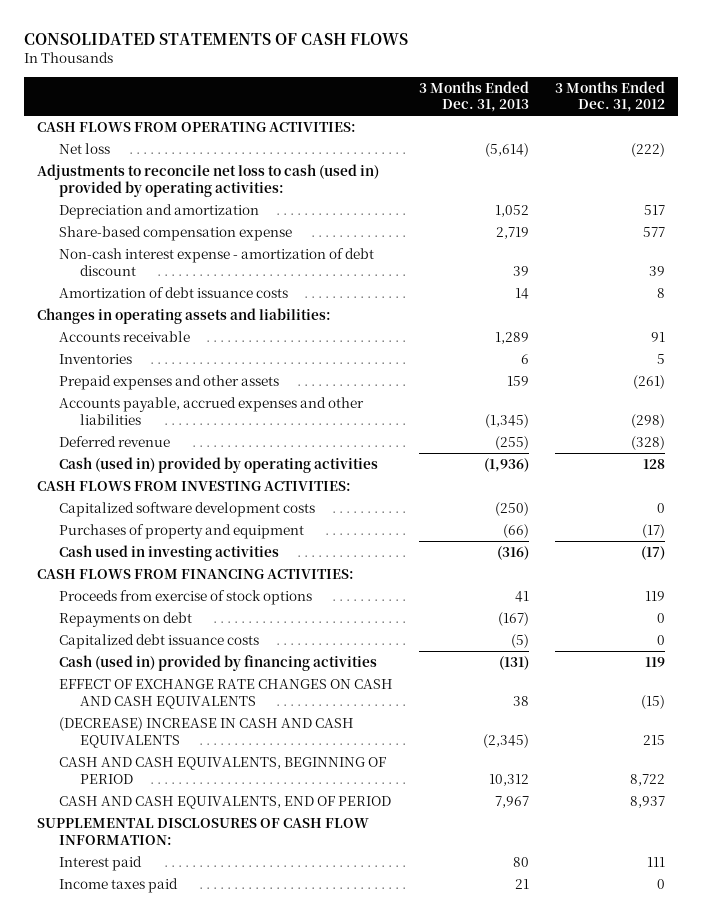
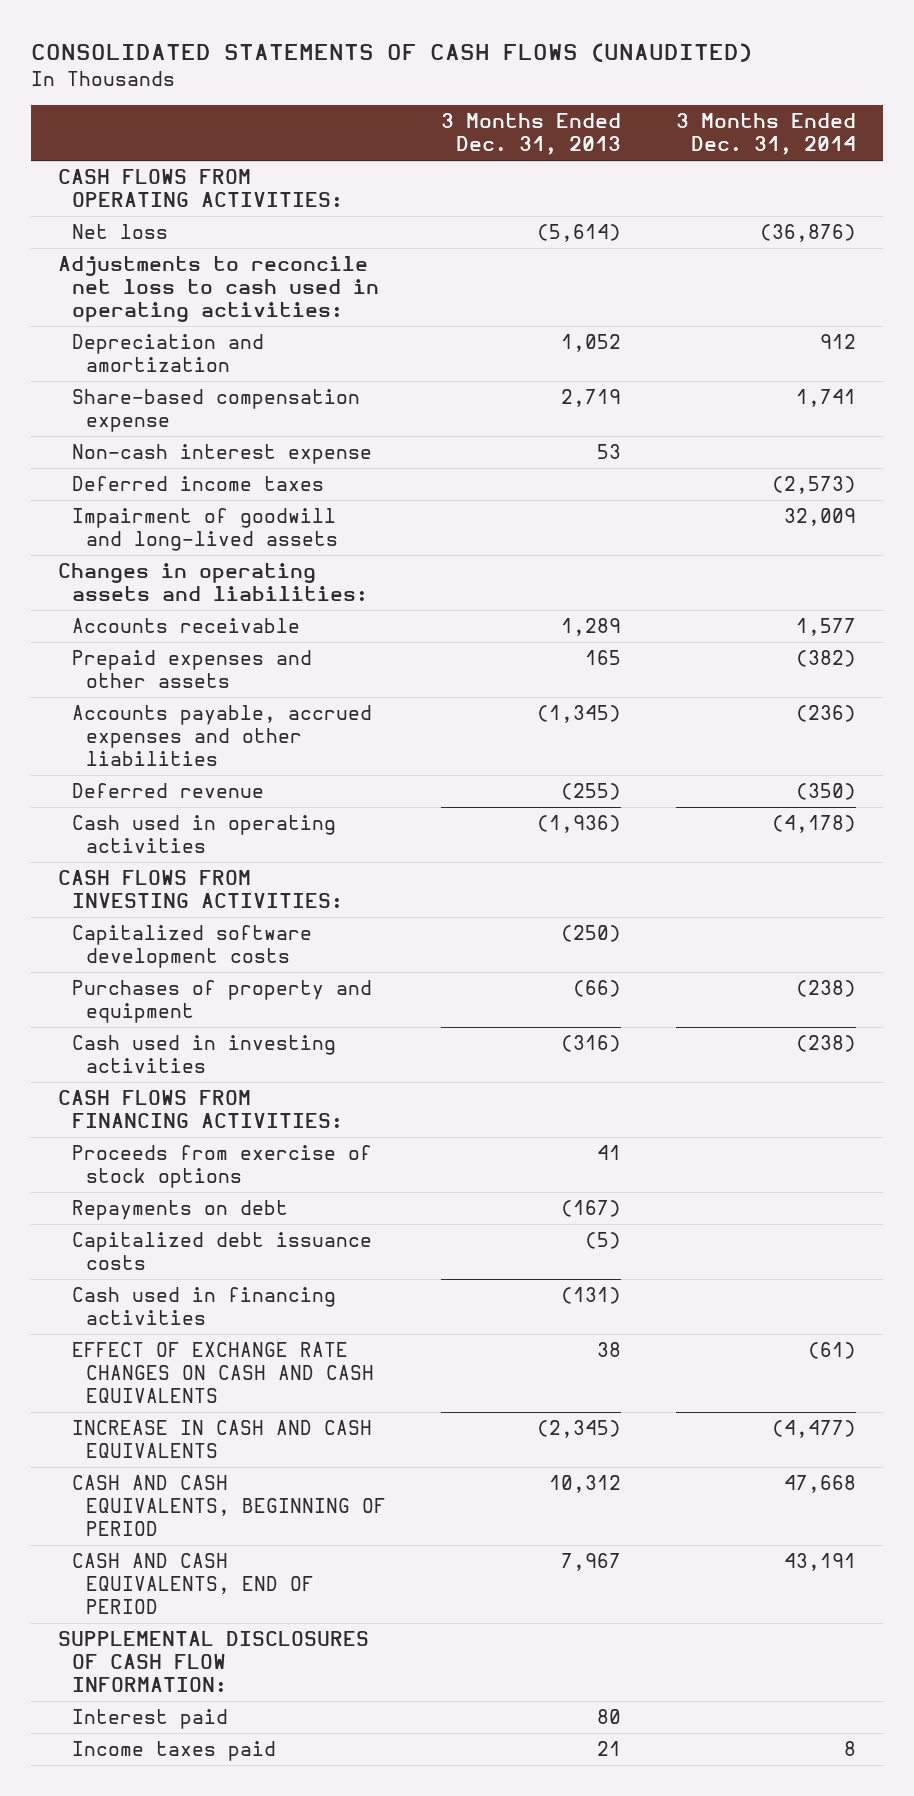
[24,33,409,46] CONSOLIDATED STATEMENTS OF CASH FLOWS -> [31,43,753,63] CONSOLIDATED STATEMENTS OF CASH FLOWS (UNAUDITED)
[555,80,666,113] 3 Months Ended Dec. 31, 2012 -> none
none -> [675,113,856,156] 3 Months Ended Dec. 31, 2014
[37,163,380,197] Adjustments to reconcile net loss to cash (used in) provided by operating activities: -> [58,256,380,323] Adjustments to reconcile net loss to cash used in operating activities:
[58,286,288,298] Amortization of debt issuance costs -> none
[58,247,374,276] Non-cash interest expense - amortization of debt discount -> [72,444,373,465] Non-cash interest expense
[512,265,529,276] 39 -> [596,444,621,460] 53
none -> [72,476,325,492] Deferred income taxes
none -> [72,508,339,552] Impairment of goodwill and long-lived assets
[58,353,132,364] Inventories -> none
[506,375,529,386] 159 -> [584,650,621,666] 165
[58,456,378,473] Cash (used in) provided by operating activities -> [72,815,337,854] Cash used in operating activities
[58,654,377,671] Cash (used in) provided by financing activities -> [72,1287,337,1326] Cash used in financing activities
[58,716,354,748] (DECREASE) INCREASE IN CASH AND CASH EQUIVALENTS -> [72,1420,373,1459] INCREASE IN CASH AND CASH EQUIVALENTS

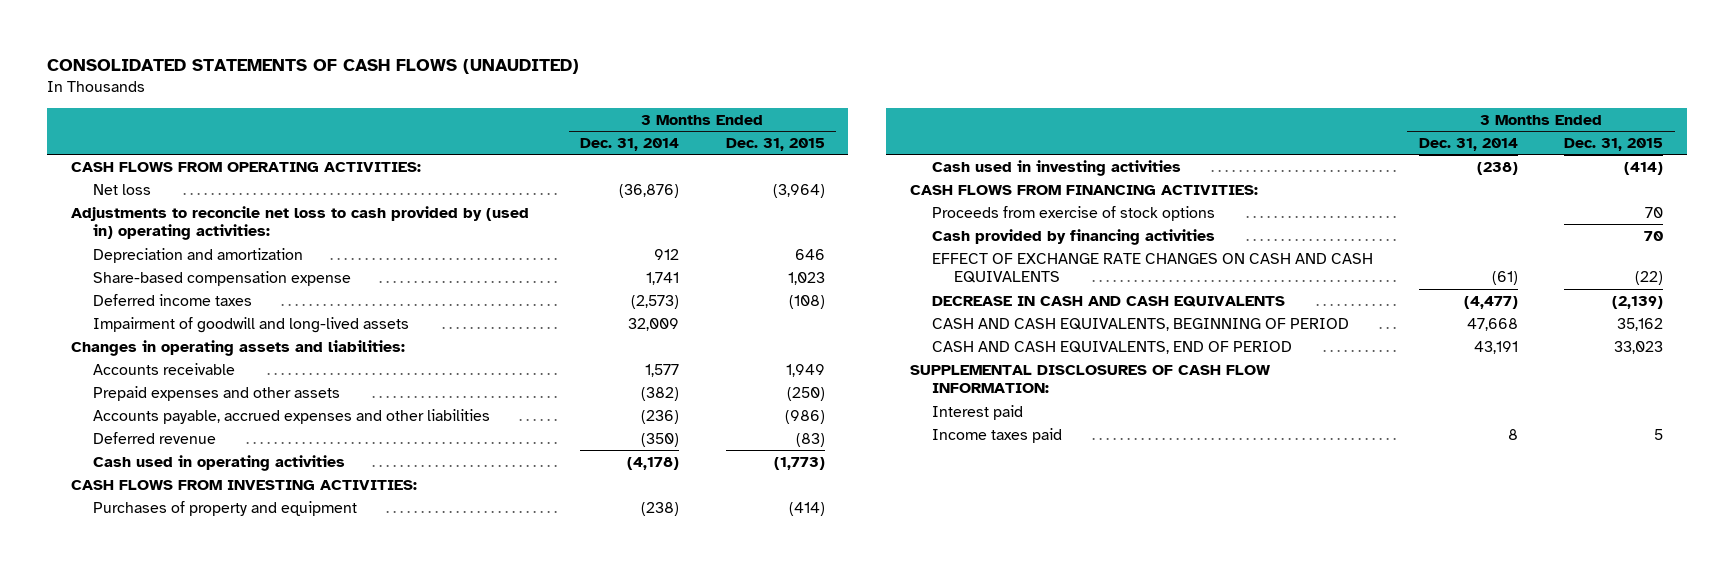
[440,113,621,156] 3 Months Ended Dec. 31, 2013 -> none
none -> [725,137,825,151] Dec. 31, 2015
[58,256,380,323] Adjustments to reconcile net loss to cash used in operating activities: -> [70,205,529,241] Adjustments to reconcile net loss to cash provided by (used in) operating activities:
[72,444,373,465] Non-cash interest expense -> none
[72,925,313,969] Capitalized software development costs -> none
[72,1200,289,1221] Repayments on debt -> none
[72,1232,373,1271] Capitalized debt issuance costs -> none
[72,1287,337,1326] Cash used in financing activities -> [931,228,1215,245] Cash provided by financing activities
[72,1420,373,1459] INCREASE IN CASH AND CASH EQUIVALENTS -> [931,295,1285,307] DECREASE IN CASH AND CASH EQUIVALENTS

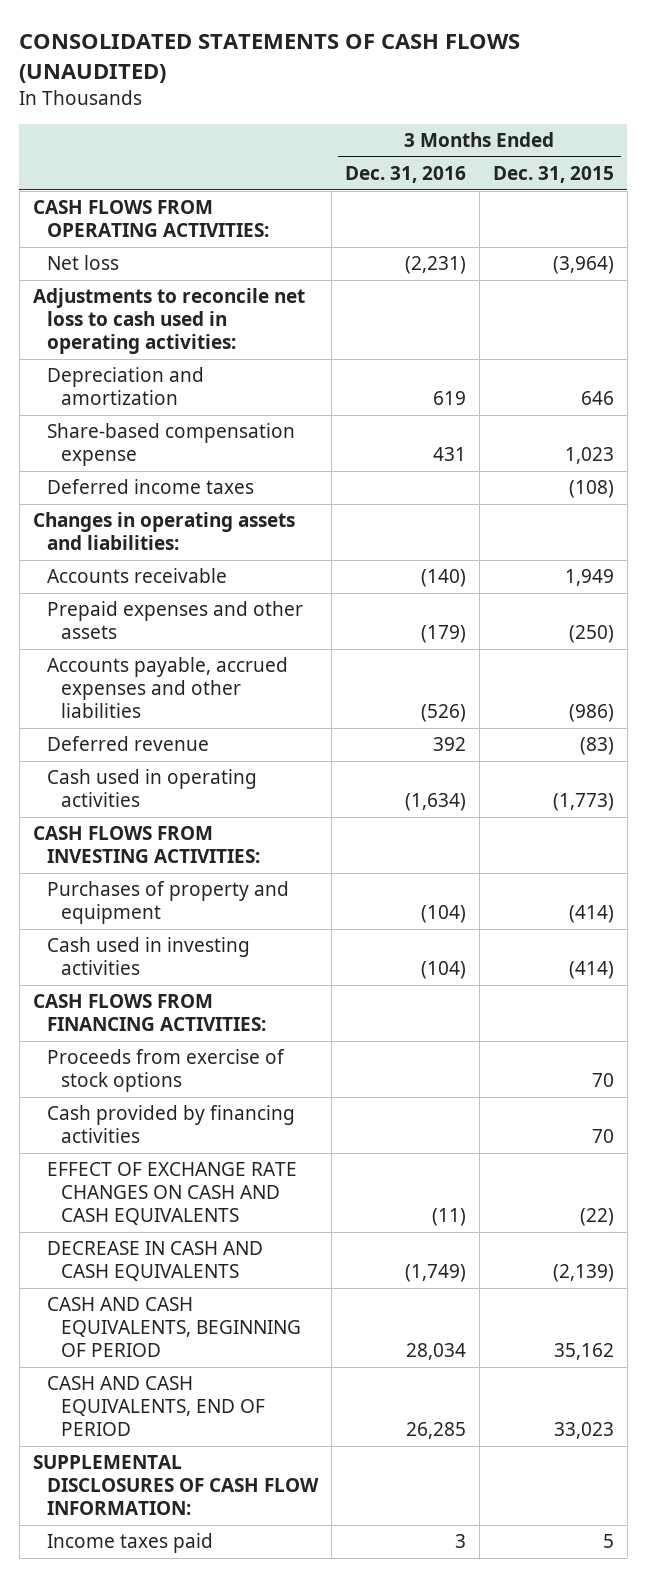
[580,137,680,151] Dec. 31, 2014 -> none
none -> [344,166,466,184] Dec. 31, 2016
[70,205,529,241] Adjustments to reconcile net loss to cash provided by (used in) operating activities: -> [32,288,305,355] Adjustments to reconcile net loss to cash used in operating activities:
[92,316,409,333] Impairment of goodwill and long-lived assets -> none
[931,404,1023,420] Interest paid -> none

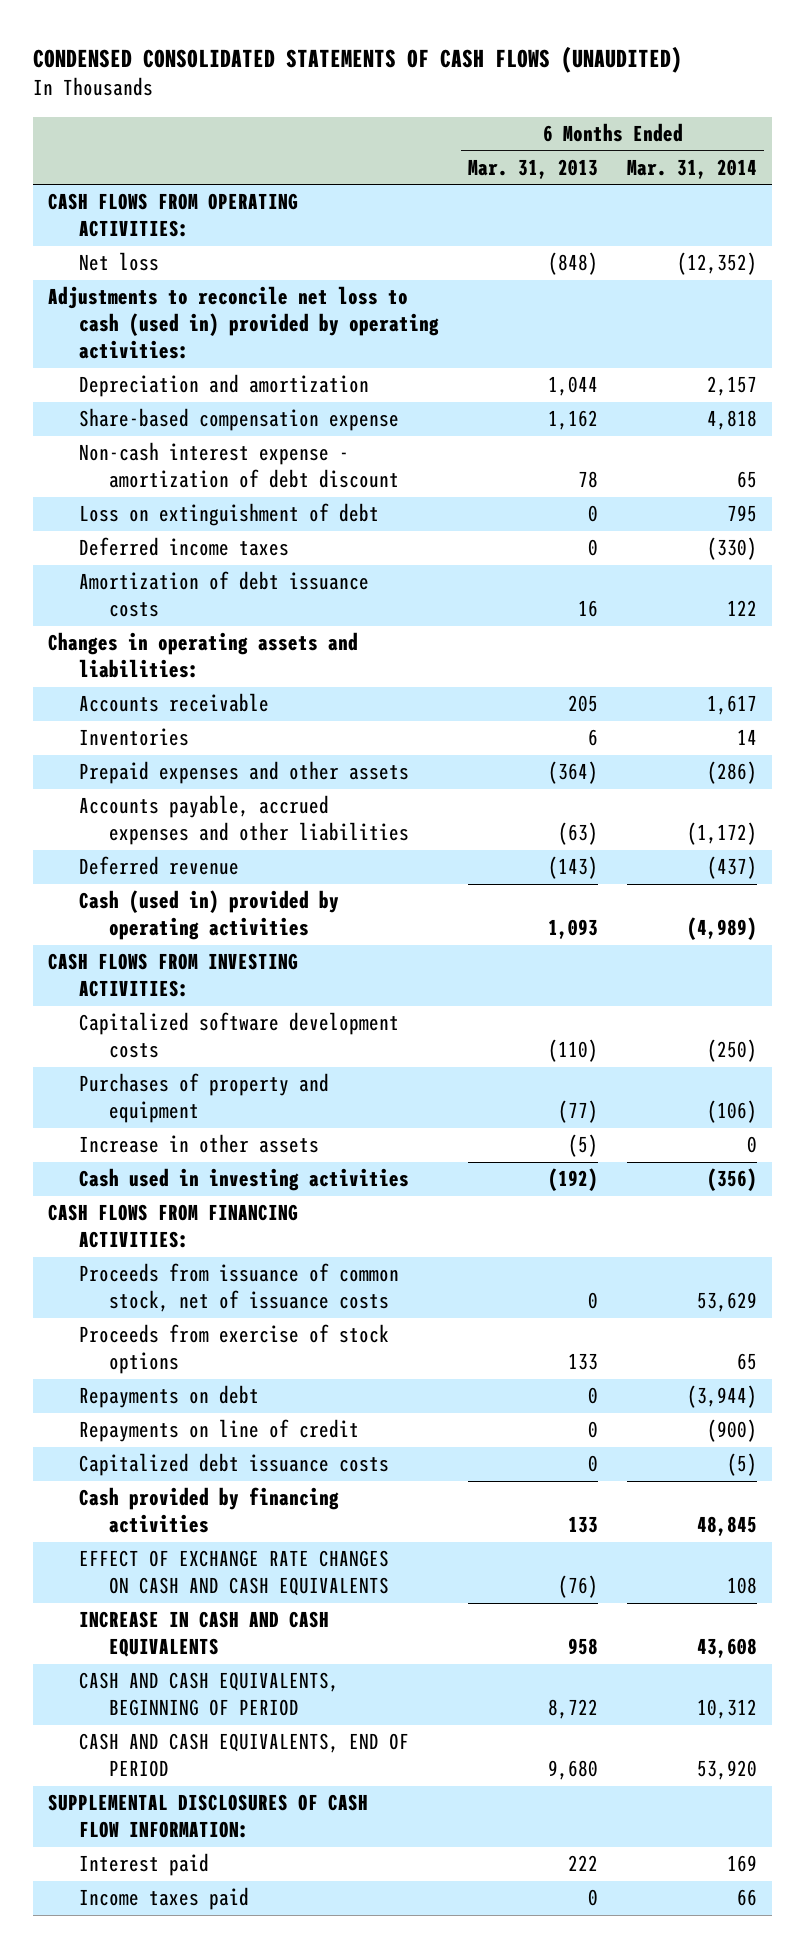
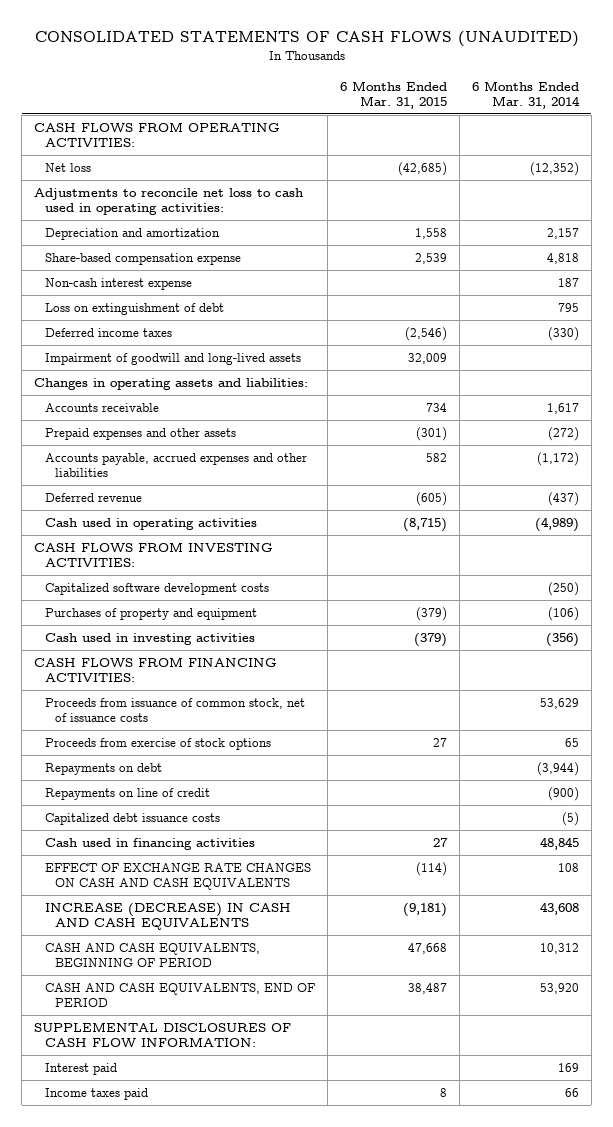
[33,45,683,73] CONDENSED CONSOLIDATED STATEMENTS OF CASH FLOWS (UNAUDITED) -> [34,31,579,48] CONSOLIDATED STATEMENTS OF CASH FLOWS (UNAUDITED)
[467,158,598,179] Mar. 31, 2013 -> none
none -> [339,80,447,109] 6 Months Ended Mar. 31, 2015
[48,286,439,360] Adjustments to reconcile net loss to cash (used in) provided by operating activities: -> [34,188,304,216] Adjustments to reconcile net loss to cash used in operating activities:
[78,442,400,489] Non-cash interest expense - amortization of debt discount -> [44,278,192,291] Non-cash interest expense
[737,471,758,489] 65 -> [557,278,579,288] 187
[78,571,369,618] Amortization of debt issuance costs -> none
none -> [44,353,301,366] Impairment of goodwill and long-lived assets
[78,728,189,747] Inventories -> none
[707,761,758,785] (286) -> [547,427,579,442] (272)
[78,890,339,941] Cash (used in) provided by operating activities -> [44,518,257,531] Cash used in operating activities
[78,1134,319,1154] Increase in other assets -> none
[78,1487,339,1534] Cash provided by financing activities -> [44,838,255,851] Cash used in financing activities
[78,1611,329,1658] INCREASE IN CASH AND CASH EQUIVALENTS -> [44,903,291,931] INCREASE (DECREASE) IN CASH AND CASH EQUIVALENTS

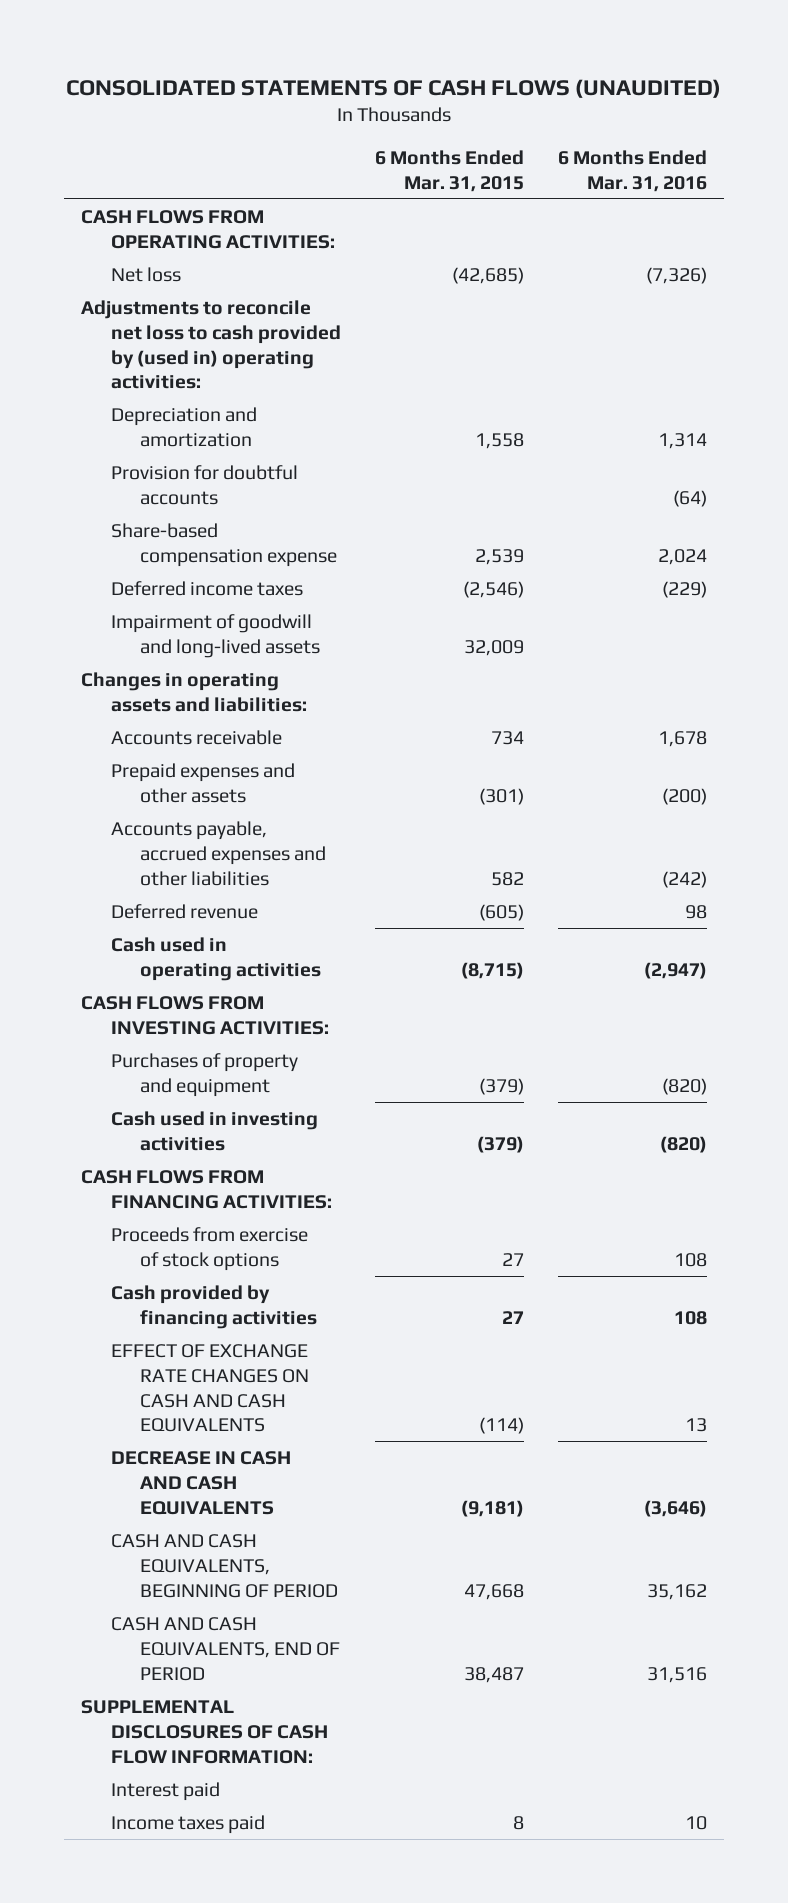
[471,80,580,109] 6 Months Ended Mar. 31, 2014 -> none
none -> [557,149,707,192] 6 Months Ended Mar. 31, 2016
[34,188,304,216] Adjustments to reconcile net loss to cash used in operating activities: -> [81,299,341,390] Adjustments to reconcile net loss to cash provided by (used in) operating activities:
none -> [110,464,298,505] Provision for doubtful accounts
[44,278,192,291] Non-cash interest expense -> none
[44,303,224,316] Loss on extinguishment of debt -> none
[44,583,269,596] Capitalized software development costs -> none
[44,698,305,723] Proceeds from issuance of common stock, net of issuance costs -> none
[44,763,162,776] Repayments on debt -> none
[44,788,210,801] Repayments on line of credit -> none
[44,813,220,826] Capitalized debt issuance costs -> none
[44,838,255,851] Cash used in financing activities -> none
none -> [110,1284,318,1329] Cash provided by financing activities
[44,903,291,931] INCREASE (DECREASE) IN CASH AND CASH EQUIVALENTS -> [110,1450,291,1515] DECREASE IN CASH AND CASH EQUIVALENTS

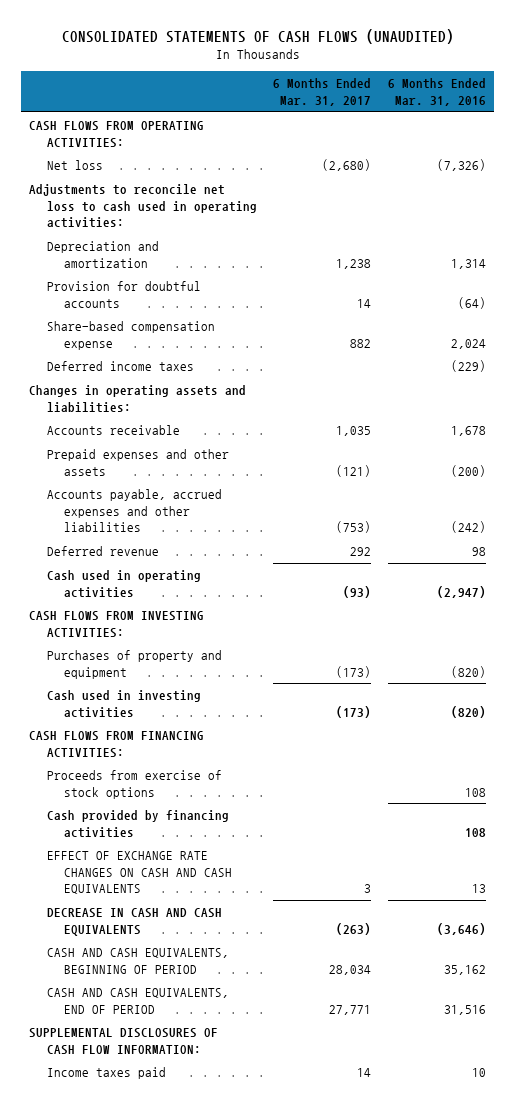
[374,149,524,192] 6 Months Ended Mar. 31, 2015 -> none
none -> [273,78,372,106] 6 Months Ended Mar. 31, 2017
[81,299,341,390] Adjustments to reconcile net loss to cash provided by (used in) operating activities: -> [29,184,257,229] Adjustments to reconcile net loss to cash used in operating activities:
[110,613,321,658] Impairment of goodwill and long-lived assets -> none
[110,1781,220,1801] Interest paid -> none

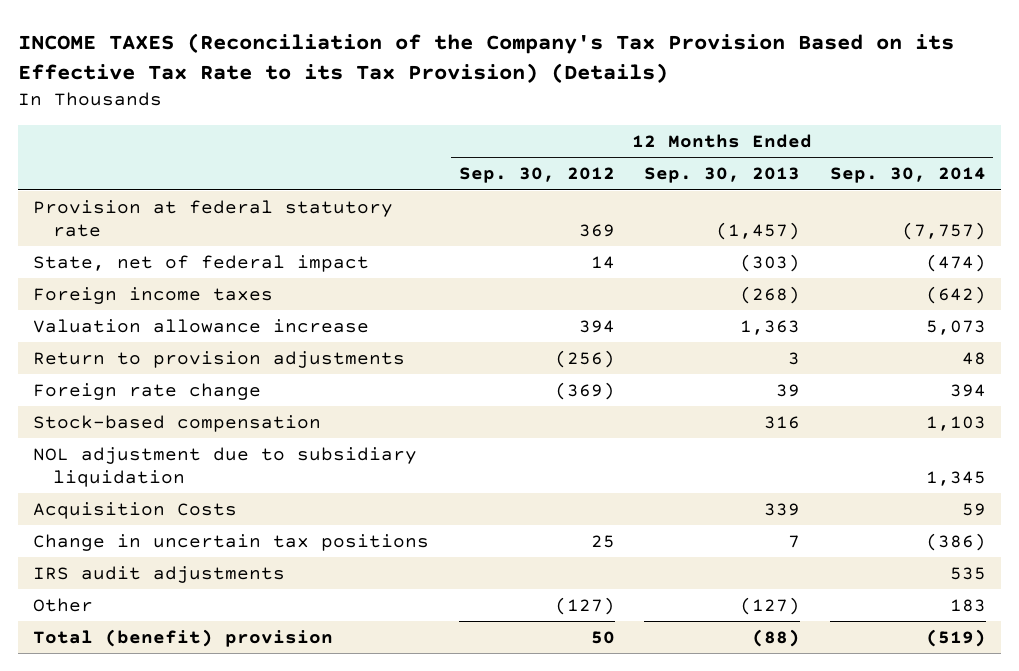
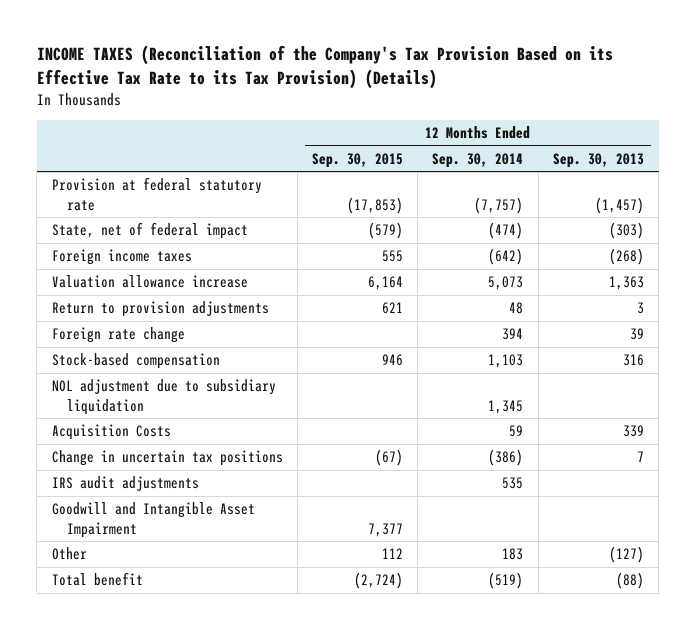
[458,167,615,184] Sep. 30, 2012 -> none
none -> [311,152,403,168] Sep. 30, 2015
none -> [51,502,255,538] Goodwill and Intangible Asset Impairment
[32,628,333,647] Total (benefit) provision -> [51,572,143,587] Total benefit

